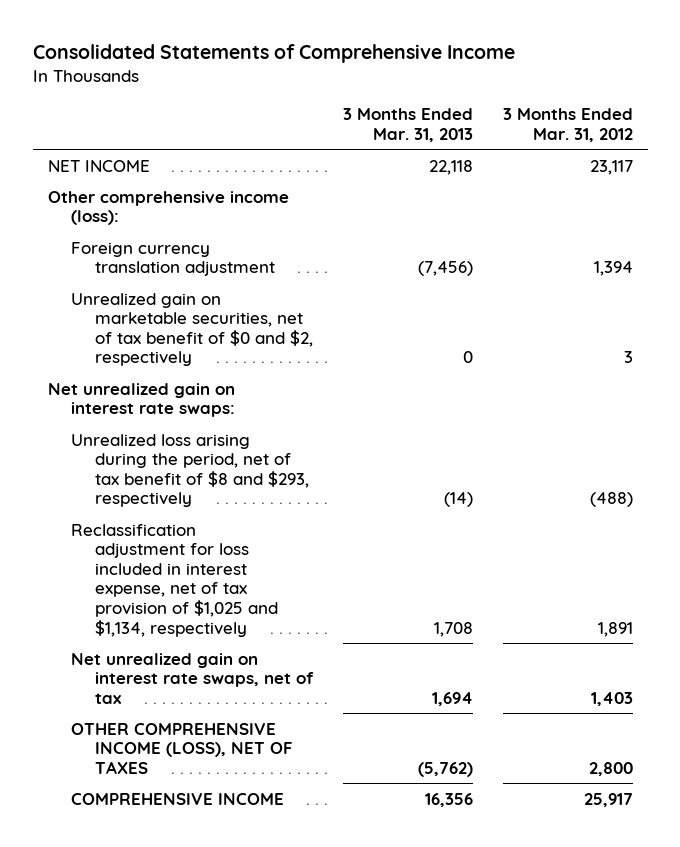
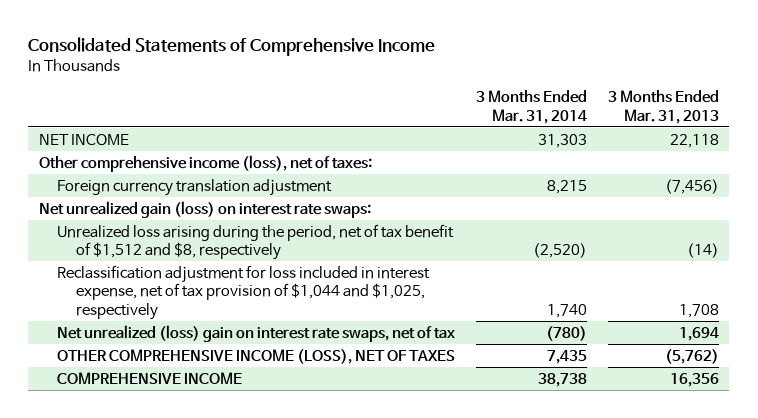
[502,108,633,142] 3 Months Ended Mar. 31, 2012 -> none
none -> [475,90,587,124] 3 Months Ended Mar. 31, 2014
[47,190,289,226] Other comprehensive income (loss): -> [38,154,372,172] Other comprehensive income (loss), net of taxes:
[71,292,313,367] Unrealized gain on marketable securities, net of tax benefit of $0 and $2, respectively -> none
[47,382,236,418] Net unrealized gain on interest rate swaps: -> [38,200,371,218] Net unrealized gain (loss) on interest rate swaps:
[71,433,309,508] Unrealized loss arising during the period, net of tax benefit of $8 and $293, respectively -> [57,223,455,261] Unrealized loss arising during the period, net of tax benefit of $1,512 and $8, respectively
[71,523,278,637] Reclassification adjustment for loss included in interest expense, net of tax provision of $1,025 and $1,134, respectively -> [57,264,431,320] Reclassification adjustment for loss included in interest expense, net of tax provision of $1,044 and $1,025, respectively
[71,652,314,704] Net unrealized gain on interest rate swaps, net of tax -> [57,324,456,342] Net unrealized (loss) gain on interest rate swaps, net of tax

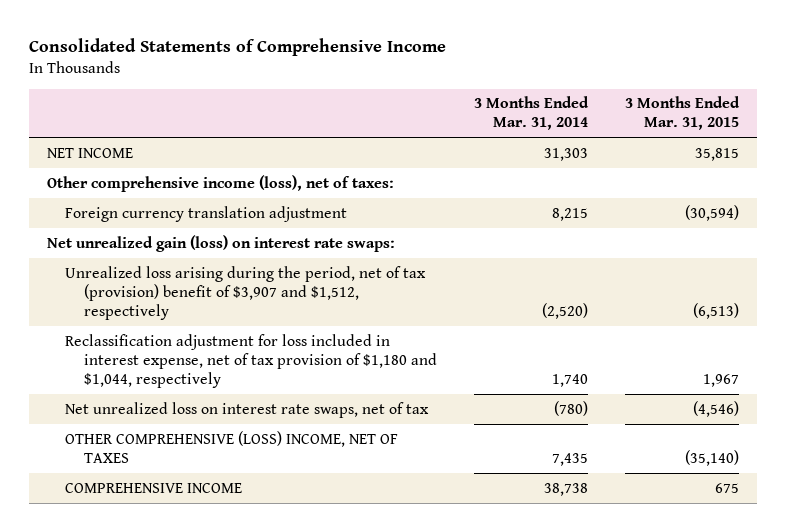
[607,90,719,124] 3 Months Ended Mar. 31, 2013 -> none
none -> [624,96,740,131] 3 Months Ended Mar. 31, 2015
[57,223,455,261] Unrealized loss arising during the period, net of tax benefit of $1,512 and $8, respectively -> [65,265,427,320] Unrealized loss arising during the period, net of tax (provision) benefit of $3,907 and $1,512, respectively
[57,264,431,320] Reclassification adjustment for loss included in interest expense, net of tax provision of $1,044 and $1,025, respectively -> [65,333,437,388] Reclassification adjustment for loss included in interest expense, net of tax provision of $1,180 and $1,044, respectively
[57,324,456,342] Net unrealized (loss) gain on interest rate swaps, net of tax -> [65,401,430,418] Net unrealized loss on interest rate swaps, net of tax
[57,348,456,364] OTHER COMPREHENSIVE INCOME (LOSS), NET OF TAXES -> [65,430,399,463] OTHER COMPREHENSIVE (LOSS) INCOME, NET OF TAXES

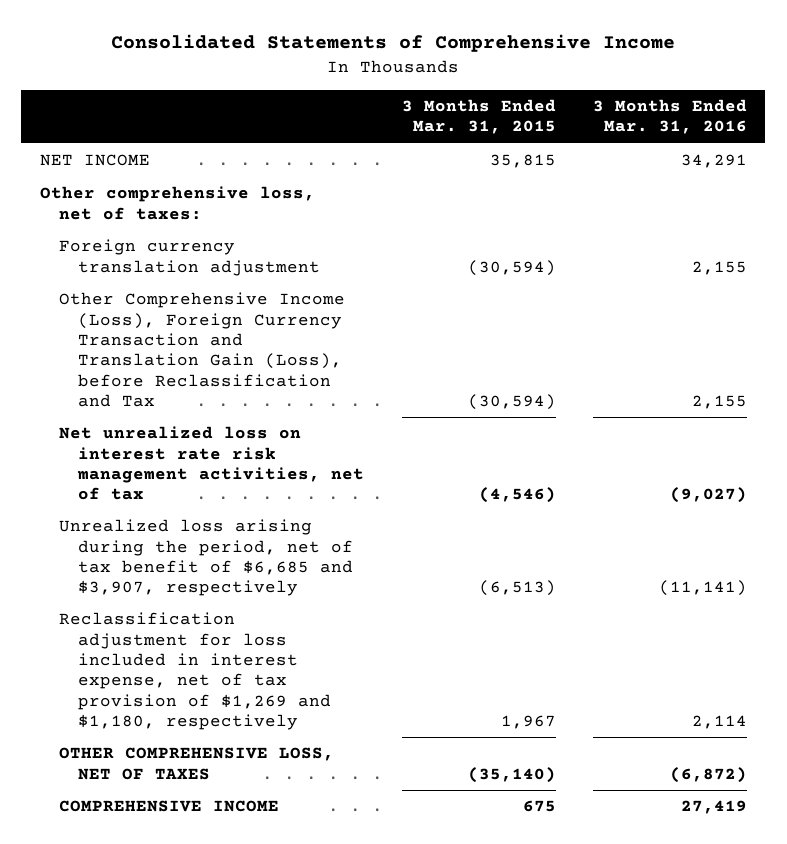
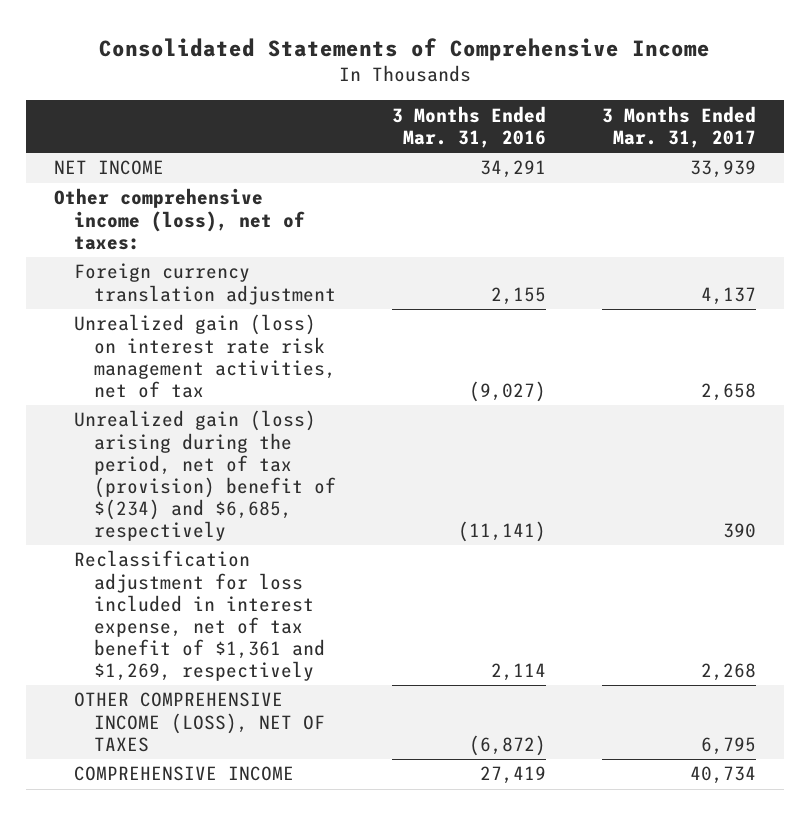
[401,99,556,135] 3 Months Ended Mar. 31, 2015 -> none
none -> [602,105,757,148] 3 Months Ended Mar. 31, 2017
[39,186,315,220] Other comprehensive loss, net of taxes: -> [54,188,305,250] Other comprehensive income (loss), net of taxes:
[59,292,346,407] Other Comprehensive Income (Loss), Foreign Currency Transaction and Translation Gain (Loss), before Reclassification and Tax -> none
[59,426,365,501] Net unrealized loss on interest rate risk management activities, net of tax -> [73,314,336,398] Unrealized gain (loss) on interest rate risk management activities, net of tax
[59,519,354,597] Unrealized loss arising during the period, net of tax benefit of $6,685 and $3,907, respectively -> [73,410,336,541] Unrealized gain (loss) arising during the period, net of tax (provision) benefit of $(234) and $6,685, respectively
[59,612,332,730] Reclassification adjustment for loss included in interest expense, net of tax provision of $1,269 and $1,180, respectively -> [73,550,325,681] Reclassification adjustment for loss included in interest expense, net of tax benefit of $1,361 and $1,269, respectively
[59,747,335,780] OTHER COMPREHENSIVE LOSS, NET OF TAXES -> [73,692,325,752] OTHER COMPREHENSIVE INCOME (LOSS), NET OF TAXES

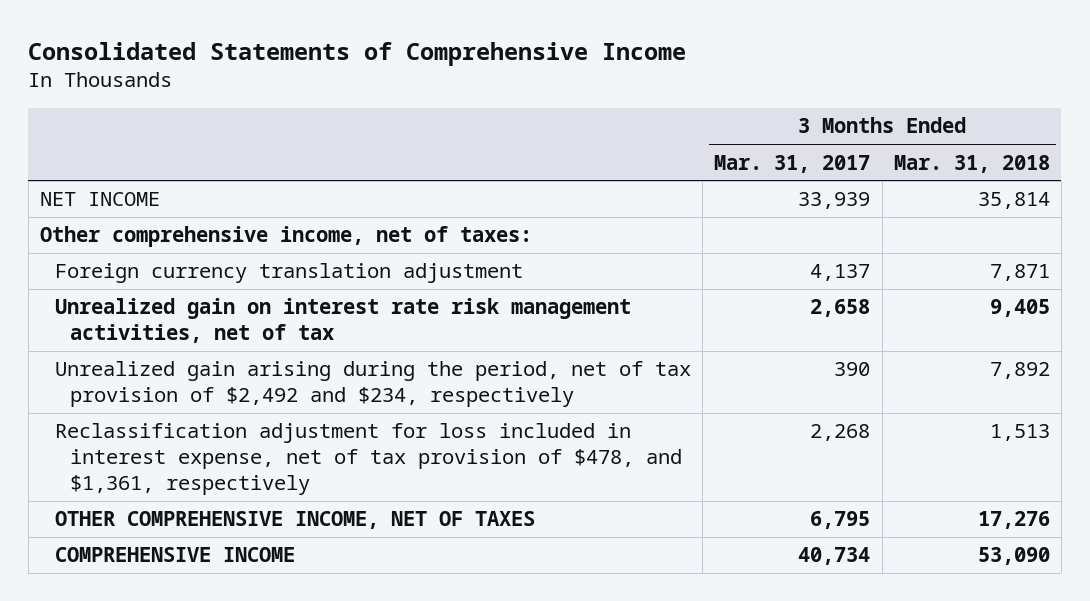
[392,105,547,148] 3 Months Ended Mar. 31, 2016 -> none
none -> [893,154,1050,173] Mar. 31, 2018
[54,188,305,250] Other comprehensive income (loss), net of taxes: -> [39,226,532,248] Other comprehensive income, net of taxes:
[73,314,336,398] Unrealized gain (loss) on interest rate risk management activities, net of tax -> [55,298,632,344] Unrealized gain on interest rate risk management activities, net of tax
[73,410,336,541] Unrealized gain (loss) arising during the period, net of tax (provision) benefit of $(234) and $6,685, respectively -> [55,361,692,408] Unrealized gain arising during the period, net of tax provision of $2,492 and $234, respectively
[73,550,325,681] Reclassification adjustment for loss included in interest expense, net of tax benefit of $1,361 and $1,269, respectively -> [55,423,683,495] Reclassification adjustment for loss included in interest expense, net of tax provision of $478, and $1,361, respectively
[73,692,325,752] OTHER COMPREHENSIVE INCOME (LOSS), NET OF TAXES -> [55,511,536,530] OTHER COMPREHENSIVE INCOME, NET OF TAXES

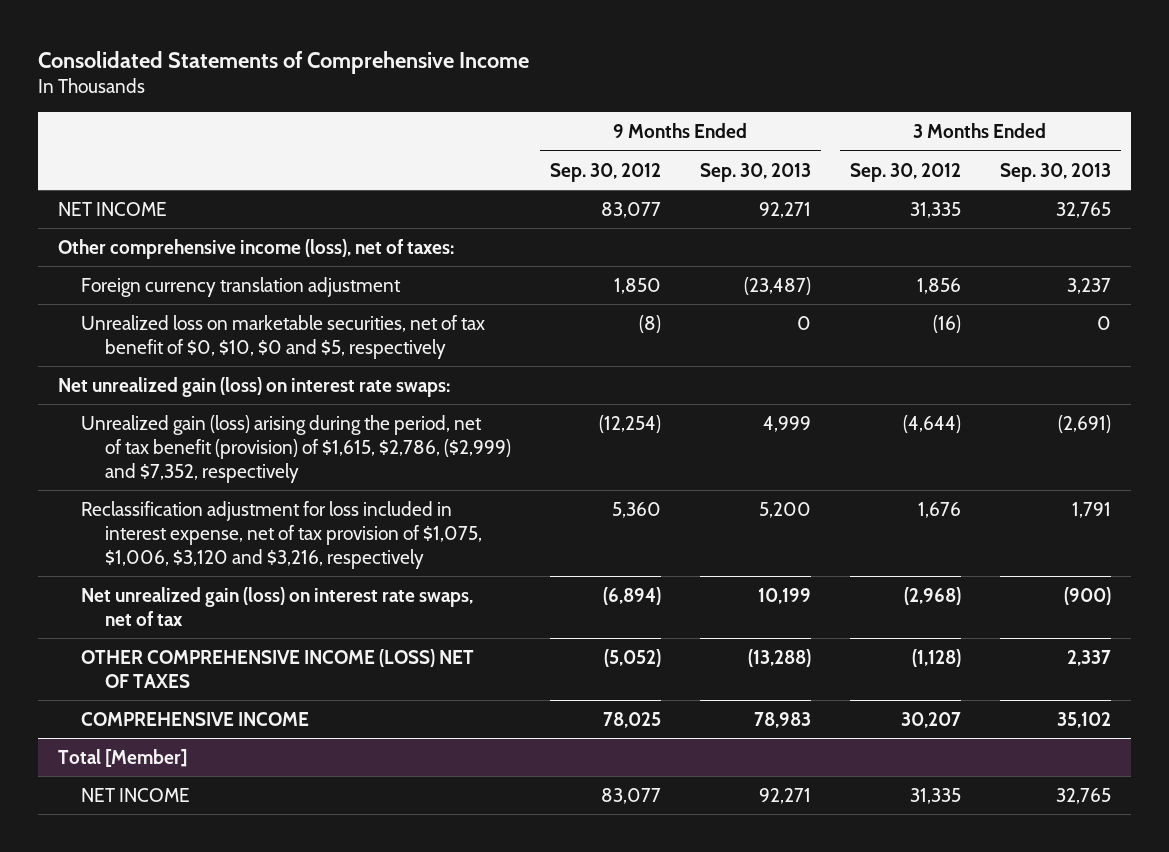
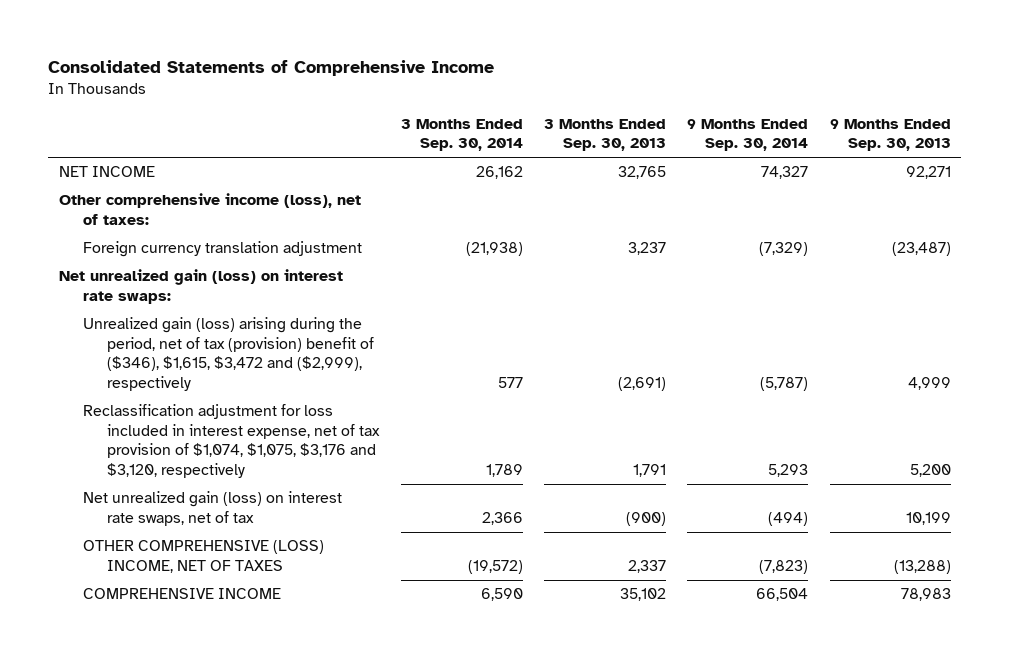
[549,162,661,182] Sep. 30, 2012 -> none
[849,162,961,182] Sep. 30, 2012 -> none
none -> [400,118,523,152] 3 Months Ended Sep. 30, 2014
none -> [687,118,809,152] 9 Months Ended Sep. 30, 2014
[81,314,486,359] Unrealized loss on marketable securities, net of tax benefit of $0, $10, $0 and $5, respectively -> none
[81,414,511,483] Unrealized gain (loss) arising during the period, net of tax benefit (provision) of $1,615, $2,786, ($2,999) and $7,352, respectively -> [83,317,375,391] Unrealized gain (loss) arising during the period, net of tax (provision) benefit of ($346), $1,615, $3,472 and ($2,999), respectively
[81,500,482,569] Reclassification adjustment for loss included in interest expense, net of tax provision of $1,075, $1,006, $3,120 and $3,216, respectively -> [83,404,381,478] Reclassification adjustment for loss included in interest expense, net of tax provision of $1,074, $1,075, $3,176 and $3,120, respectively
[81,648,475,688] OTHER COMPREHENSIVE INCOME (LOSS) NET OF TAXES -> [83,540,325,573] OTHER COMPREHENSIVE (LOSS) INCOME, NET OF TAXES
[57,748,187,767] Total [Member] -> none
[81,787,191,802] NET INCOME -> none

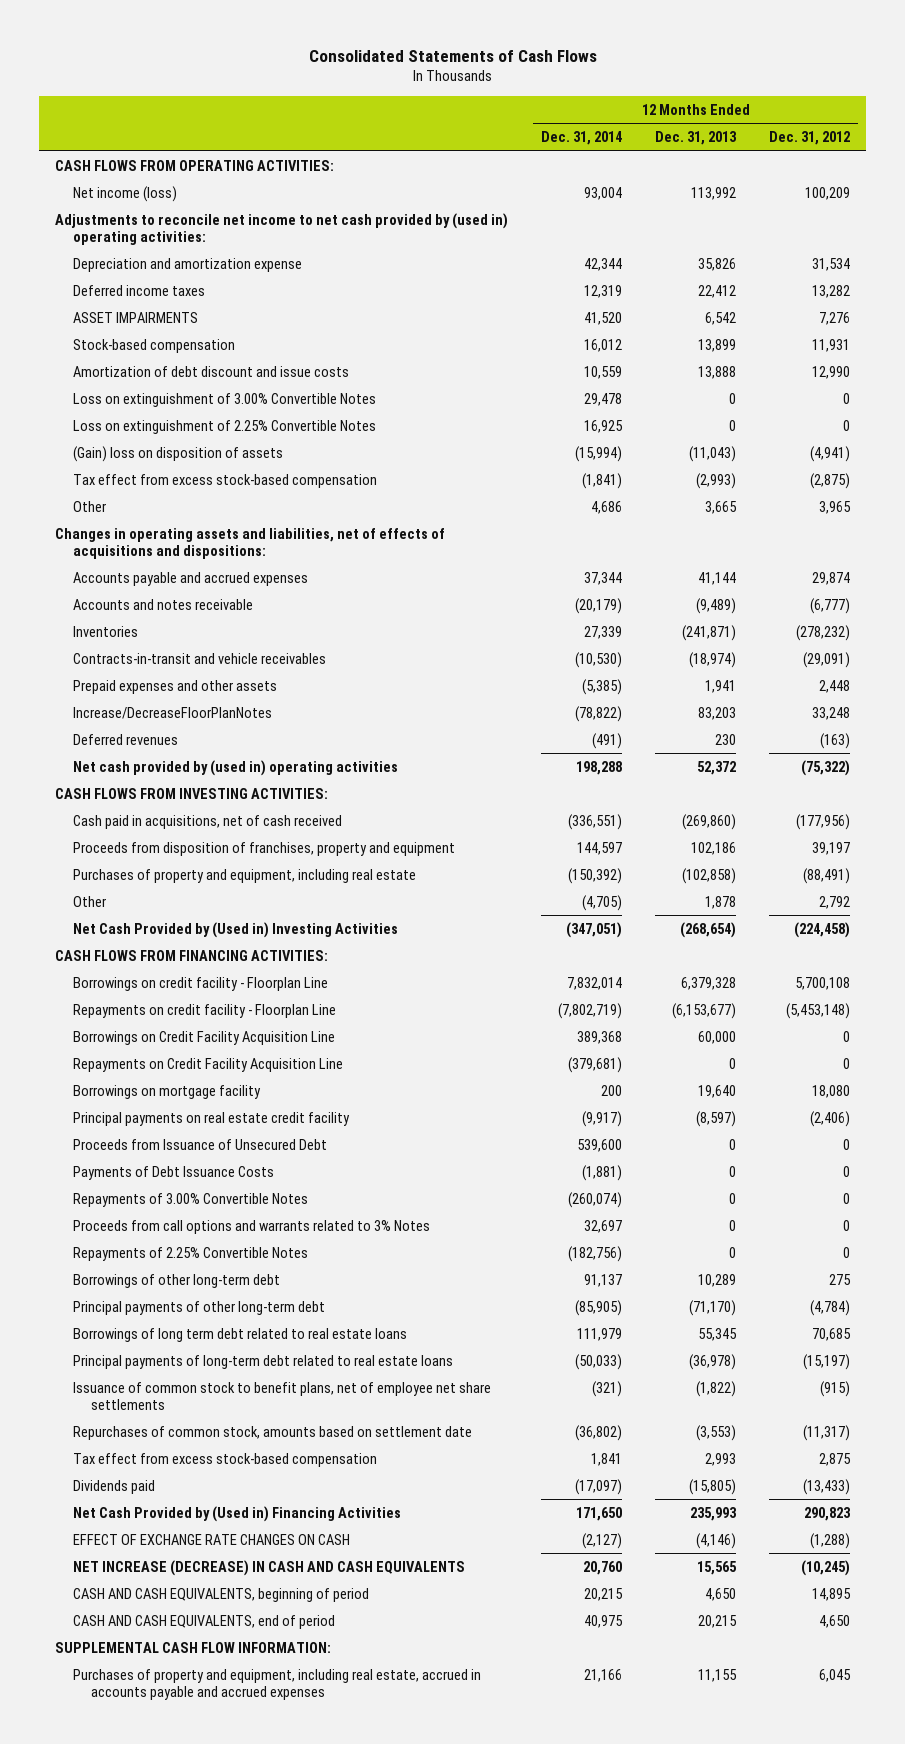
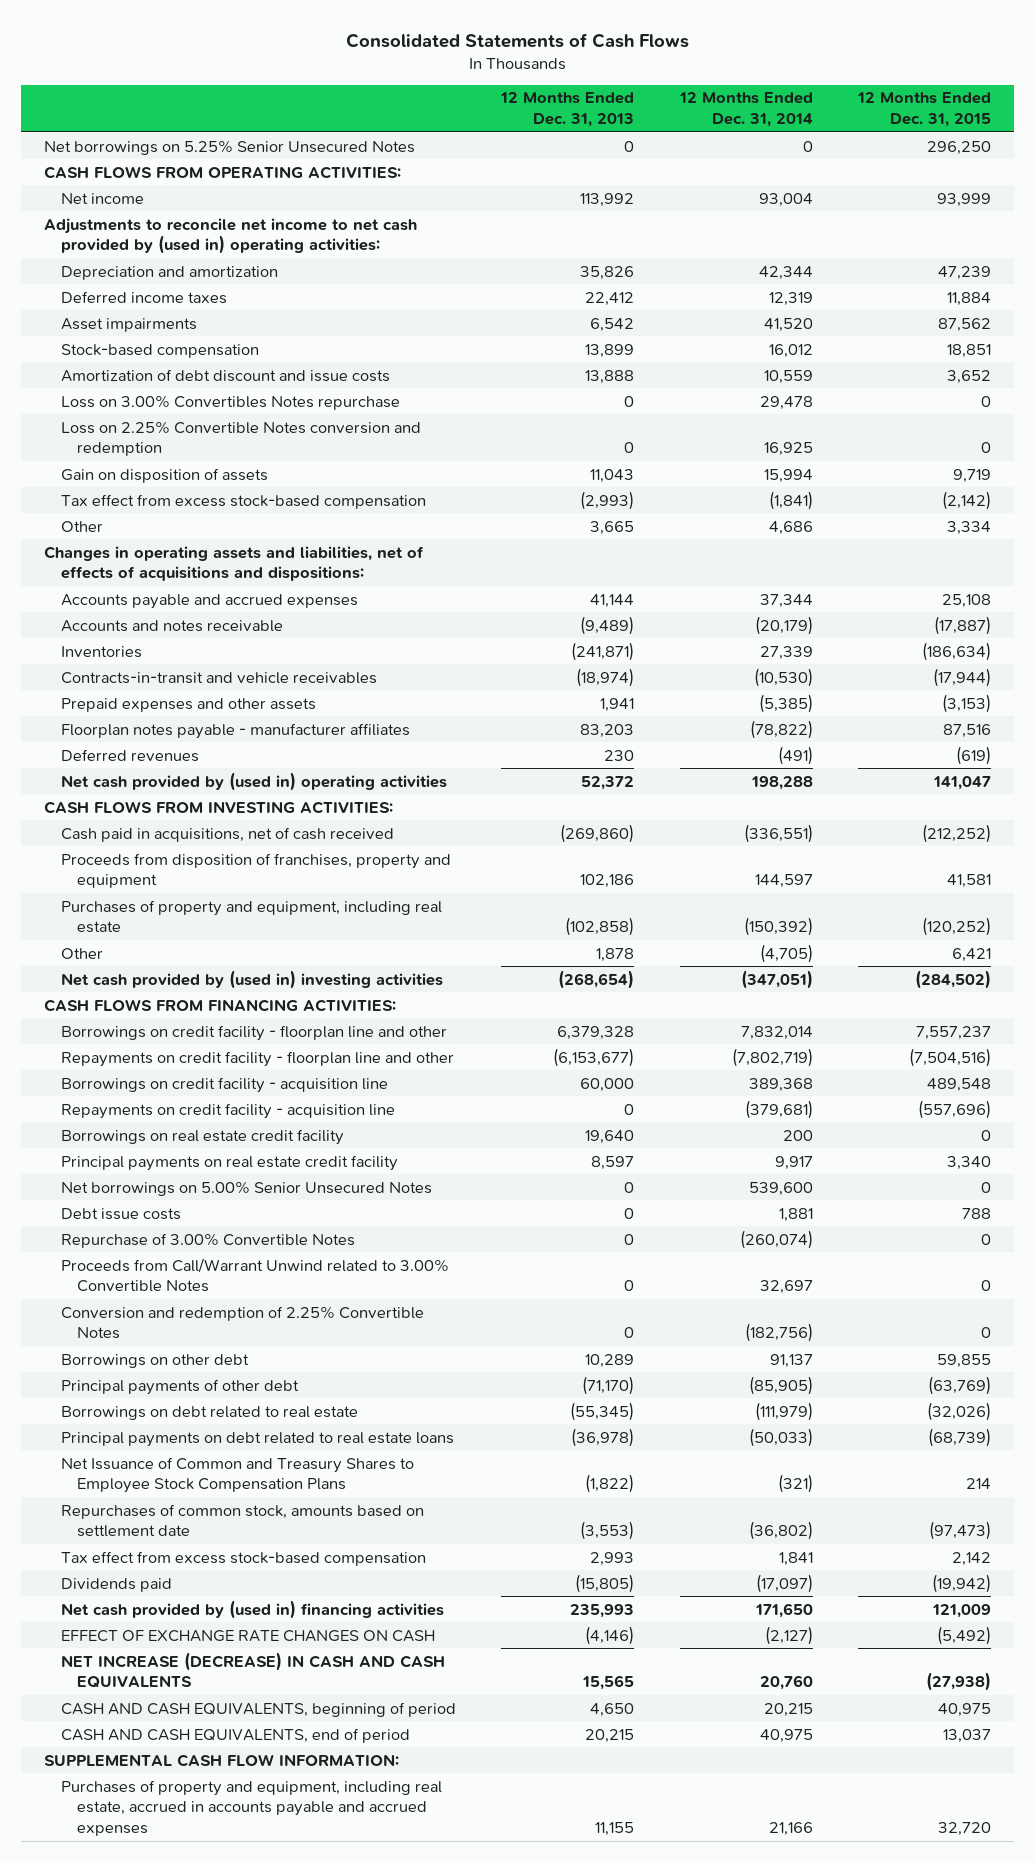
[768,131,850,146] Dec. 31, 2012 -> none
none -> [857,92,992,128] 12 Months Ended Dec. 31, 2015
none -> [44,139,416,155] Net borrowings on 5.25% Senior Unsecured Notes
[73,185,178,202] Net income (loss) -> [60,192,144,204] Net income
[73,257,303,272] Depreciation and amortization expense -> [60,265,278,280] Depreciation and amortization
[73,311,199,323] ASSET IMPAIRMENTS -> [60,317,197,332] Asset impairments
[73,392,377,407] Loss on extinguishment of 3.00% Convertible Notes -> [60,394,400,410] Loss on 3.00% Convertibles Notes repurchase
[73,419,377,434] Loss on extinguishment of 2.25% Convertible Notes -> [60,420,421,457] Loss on 2.25% Convertible Notes conversion and redemption
[73,445,284,462] (Gain) loss on disposition of assets -> [60,467,268,483] Gain on disposition of assets
[575,445,623,462] (15,994) -> [763,468,813,483] 15,994
[689,445,737,462] (11,043) -> [590,468,635,483] 11,043
[73,706,273,719] Increase/DecreaseFloorPlanNotes -> [60,722,410,739] Floorplan notes payable - manufacturer affiliates
[73,921,399,938] Net Cash Provided by (Used in) Investing Activities -> [60,969,443,989] Net cash provided by (used in) investing activities
[73,976,329,991] Borrowings on credit facility - Floorplan Line -> [60,1024,447,1041] Borrowings on credit facility - floorplan line and other
[73,1003,337,1018] Repayments on credit facility - Floorplan Line -> [60,1050,454,1067] Repayments on credit facility - floorplan line and other
[73,1030,336,1045] Borrowings on Credit Facility Acquisition Line -> [60,1076,388,1093] Borrowings on credit facility - acquisition line
[73,1057,344,1072] Repayments on Credit Facility Acquisition Line -> [60,1102,395,1119] Repayments on credit facility - acquisition line
[73,1084,262,1099] Borrowings on mortgage facility -> [60,1128,344,1145] Borrowings on real estate credit facility
[582,1110,623,1127] (9,917) -> [774,1155,813,1170] 9,917
[696,1110,737,1127] (8,597) -> [591,1155,635,1170] 8,597
[73,1138,328,1150] Proceeds from Issuance of Unsecured Debt -> [60,1180,432,1196] Net borrowings on 5.00% Senior Unsecured Notes
[73,1165,275,1180] Payments of Debt Issuance Costs -> [60,1207,181,1220] Debt issue costs
[582,1164,623,1181] (1,881) -> [778,1207,813,1222] 1,881
[73,1192,309,1207] Repayments of 3.00% Convertible Notes -> [60,1232,355,1248] Repurchase of 3.00% Convertible Notes
[73,1219,431,1234] Proceeds from call options and warrants related to 3% Notes -> [60,1257,449,1293] Proceeds from Call/Warrant Unwind related to 3.00% Convertible Notes
[73,1246,309,1261] Repayments of 2.25% Convertible Notes -> [60,1305,424,1340] Conversion and redemption of 2.25% Convertible Notes
[73,1273,281,1288] Borrowings of other long-term debt -> [60,1353,249,1368] Borrowings on other debt
[73,1300,326,1315] Principal payments of other long-term debt -> [60,1378,299,1395] Principal payments of other debt
[73,1327,408,1342] Borrowings of long term debt related to real estate loans -> [60,1405,358,1420] Borrowings on debt related to real estate
[577,1327,623,1341] 111,979 -> [754,1401,813,1421] (111,979)
[698,1327,738,1341] 55,345 -> [570,1401,635,1421] (55,345)
[73,1354,454,1369] Principal payments of long-term debt related to real estate loans -> [60,1431,454,1447] Principal payments on debt related to real estate loans
[73,1381,492,1410] Issuance of common stock to benefit plans, net of employee net share settlements -> [60,1456,414,1494] Net Issuance of Common and Treasury Shares to Employee Stock Compensation Plans
[73,1505,402,1522] Net Cash Provided by (Used in) Financing Activities -> [60,1599,444,1619] Net cash provided by (used in) financing activities

